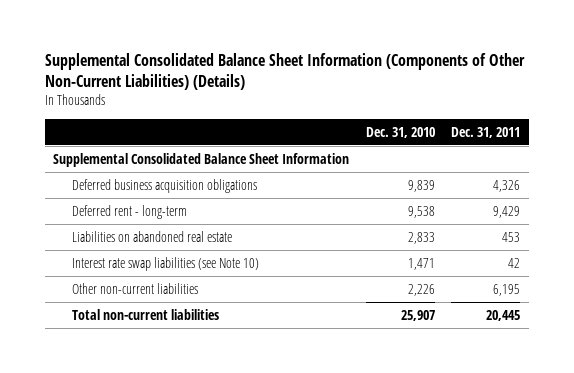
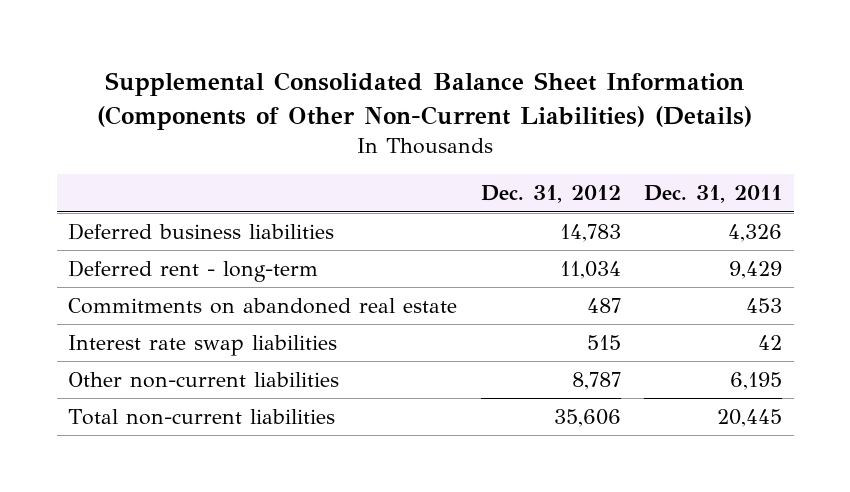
[365,126,435,138] Dec. 31, 2010 -> none
none -> [480,185,621,204] Dec. 31, 2012
[53,152,350,167] Supplemental Consolidated Balance Sheet Information -> none
[72,178,258,193] Deferred business acquisition obligations -> [68,223,335,241] Deferred business liabilities
[72,230,233,242] Liabilities on abandoned real estate -> [68,298,458,315] Commitments on abandoned real estate
[72,256,260,271] Interest rate swap liabilities (see Note 10) -> [68,335,338,357] Interest rate swap liabilities

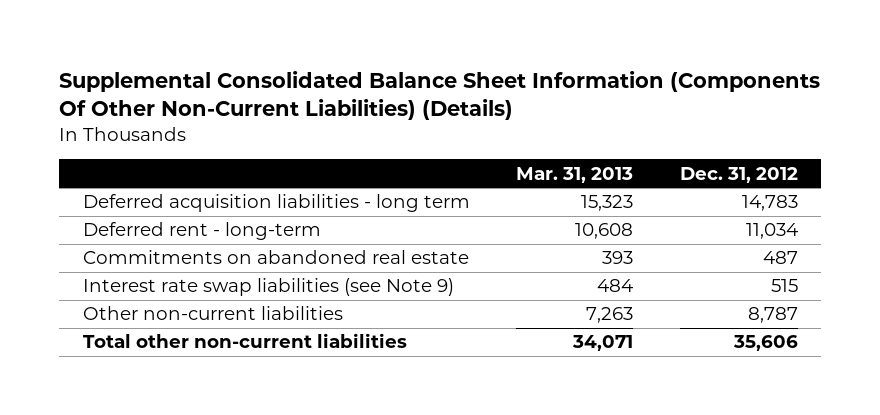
[97,72,753,130] Supplemental Consolidated Balance Sheet Information (Components of Other Non-Current Liabilities) (Details) -> [59,70,821,121] Supplemental Consolidated Balance Sheet Information (Components Of Other Non-Current Liabilities) (Details)
[643,185,782,204] Dec. 31, 2011 -> none
none -> [516,166,634,183] Mar. 31, 2013
[68,223,335,241] Deferred business liabilities -> [82,194,470,213] Deferred acquisition liabilities - long term
[68,335,338,357] Interest rate swap liabilities -> [82,278,454,297] Interest rate swap liabilities (see Note 9)
[68,409,336,426] Total non-current liabilities -> [82,333,407,349] Total other non-current liabilities

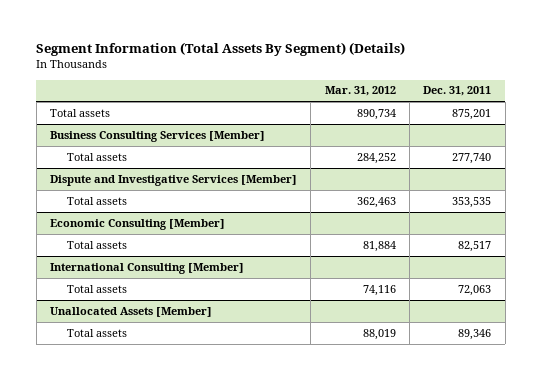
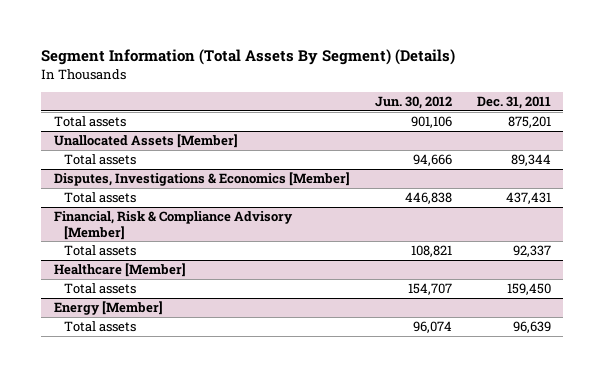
[324,86,396,97] Mar. 31, 2012 -> none
none -> [374,96,452,110] Jun. 30, 2012
[49,130,265,142] Business Consulting Services [Member] -> none
[66,152,127,161] Total assets -> none
[49,174,297,186] Dispute and Investigative Services [Member] -> none
[66,196,127,205] Total assets -> none
[49,218,225,230] Economic Consulting [Member] -> none
[66,240,127,249] Total assets -> none
[49,262,244,274] International Consulting [Member] -> none
[66,284,127,293] Total assets -> none
[458,328,492,340] 89,346 -> [510,154,551,167] 89,344
none -> [53,172,350,187] Disputes, Investigations & Economics [Member]
none -> [63,192,136,204] Total assets
none -> [53,211,293,240] Financial, Risk & Compliance Advisory [Member]
none -> [63,245,136,257] Total assets
none -> [53,263,186,278] Healthcare [Member]
none -> [63,283,136,295] Total assets
none -> [53,301,163,316] Energy [Member]
none -> [63,321,136,333] Total assets

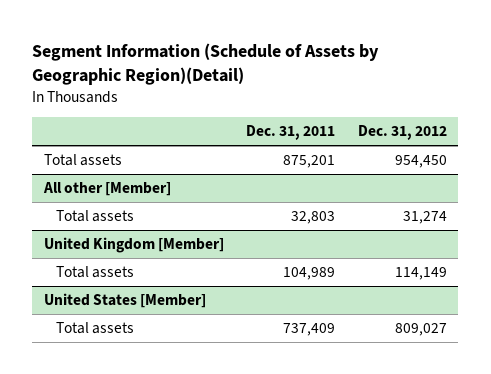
[41,49,456,66] Segment Information (Total Assets By Segment) (Details) -> [32,42,380,85] Segment Information (Schedule of Assets by Geographic Region)(Detail)
[374,96,452,110] Jun. 30, 2012 -> none
none -> [357,125,447,141] Dec. 31, 2012
[53,134,238,149] Unallocated Assets [Member] -> none
[53,172,350,187] Disputes, Investigations & Economics [Member] -> none
[53,211,293,240] Financial, Risk & Compliance Advisory [Member] -> none
[53,263,186,278] Healthcare [Member] -> none
[63,283,136,295] Total assets -> none
[53,301,163,316] Energy [Member] -> none
[63,321,136,333] Total assets -> none
none -> [42,182,171,197] All other [Member]
[510,154,551,167] 89,344 -> [291,211,336,225] 32,803
none -> [43,237,224,254] United Kingdom [Member]
[505,192,551,205] 437,431 -> [283,267,336,281] 104,989
none -> [43,293,206,309] United States [Member]
[512,245,551,258] 92,337 -> [283,323,336,337] 737,409

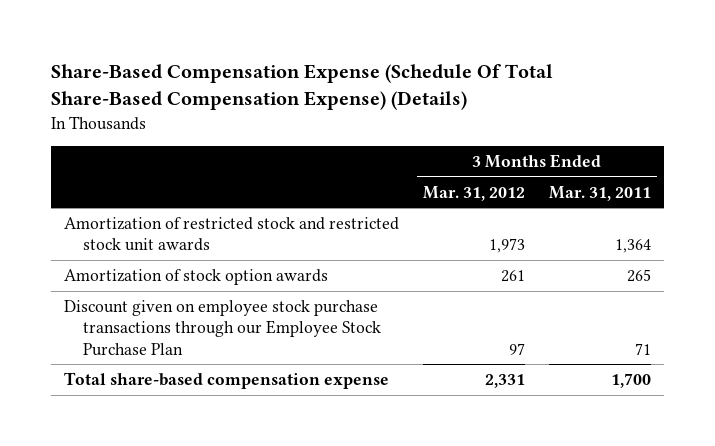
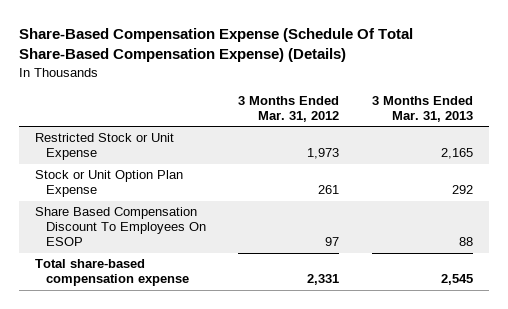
[549,185,652,201] Mar. 31, 2011 -> none
none -> [371,95,473,122] 3 Months Ended Mar. 31, 2013
[63,216,399,252] Amortization of restricted stock and restricted stock unit awards -> [35,133,175,161] Restricted Stock or Unit Expense
[63,268,328,285] Amortization of stock option awards -> [35,170,184,198] Stock or Unit Option Plan Expense
[63,299,381,356] Discount given on employee stock purchase transactions through our Employee Stock Purchase Plan -> [35,207,206,247] Share Based Compensation Discount To Employees On ESOP

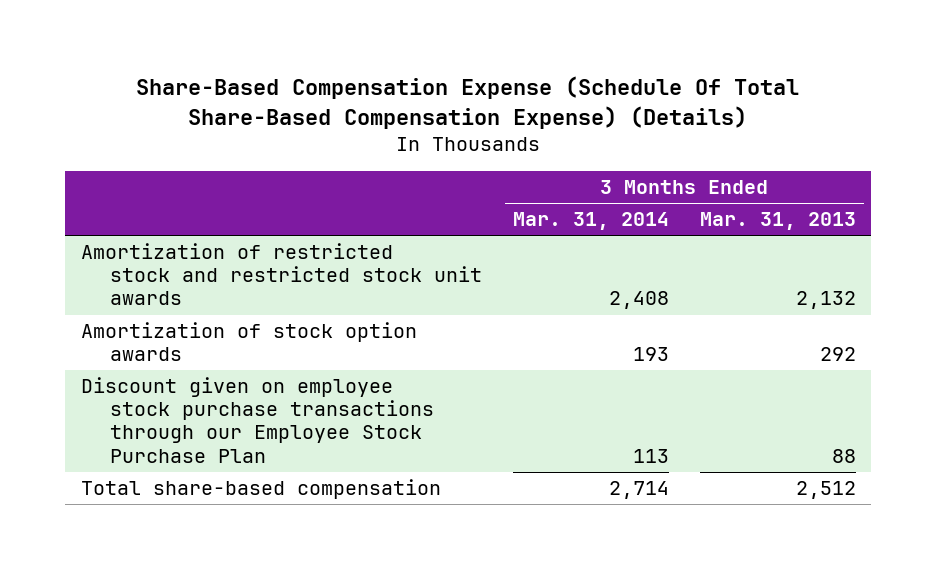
[238,95,340,122] 3 Months Ended Mar. 31, 2012 -> none
none -> [512,212,669,231] Mar. 31, 2014
[35,133,175,161] Restricted Stock or Unit Expense -> [80,243,482,306] Amortization of restricted stock and restricted stock unit awards
[440,148,473,160] 2,165 -> [795,291,856,310] 2,132
[35,170,184,198] Stock or Unit Option Plan Expense -> [80,322,417,362] Amortization of stock option awards
[35,207,206,247] Share Based Compensation Discount To Employees On ESOP -> [80,377,434,463] Discount given on employee stock purchase transactions through our Employee Stock Purchase Plan
[35,259,189,287] Total share-based compensation expense -> [80,479,441,500] Total share-based compensation
[440,274,473,286] 2,545 -> [795,481,856,500] 2,512

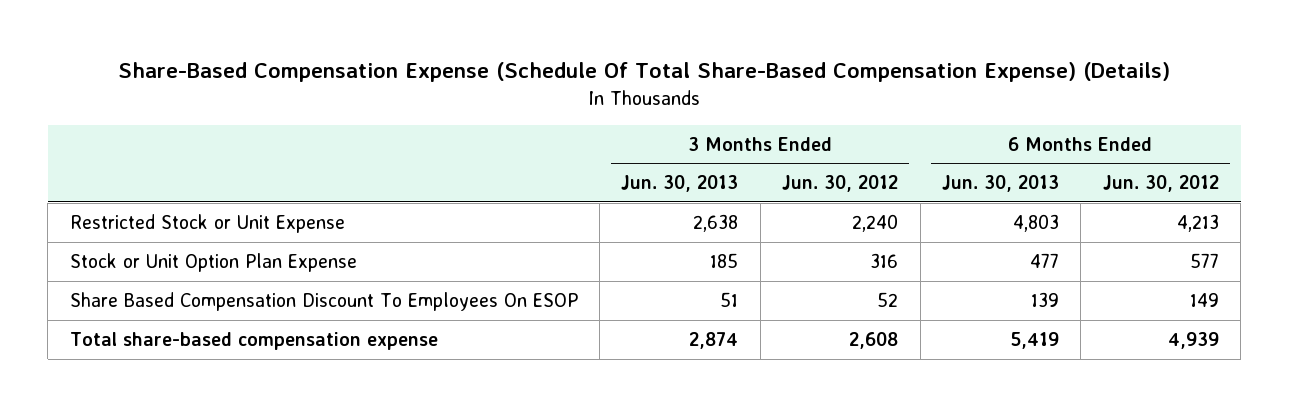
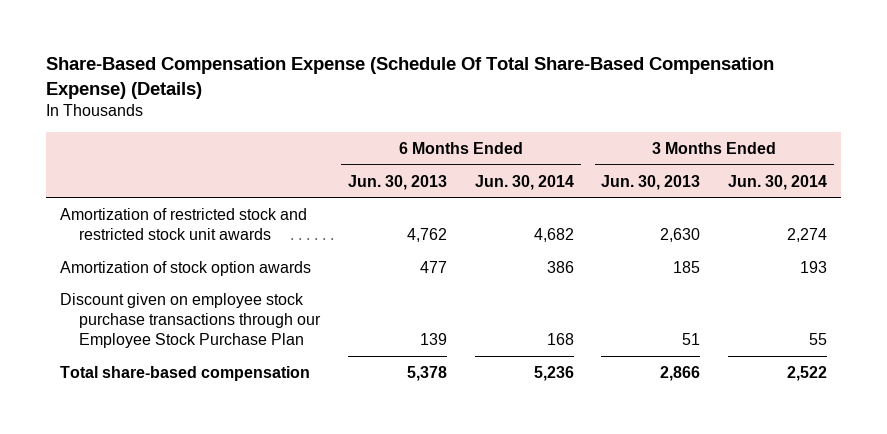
[782,175,899,193] Jun. 30, 2012 -> none
[1102,175,1219,193] Jun. 30, 2012 -> none
none -> [474,174,574,190] Jun. 30, 2014
none -> [728,174,828,190] Jun. 30, 2014
[69,214,345,234] Restricted Stock or Unit Expense -> [59,207,307,241] Amortization of restricted stock and restricted stock unit awards
[693,214,739,233] 2,638 -> [660,228,701,243] 2,630
[1013,214,1060,233] 4,803 -> [406,228,447,243] 4,762
[69,253,357,273] Stock or Unit Option Plan Expense -> [59,260,311,276] Amortization of stock option awards
[69,292,578,312] Share Based Compensation Discount To Employees On ESOP -> [59,292,322,349] Discount given on employee stock purchase transactions through our Employee Stock Purchase Plan
[69,332,438,351] Total share-based compensation expense -> [59,365,310,381] Total share-based compensation
[689,332,739,350] 2,874 -> [660,365,701,381] 2,866
[1010,332,1060,350] 5,419 -> [406,365,447,381] 5,378

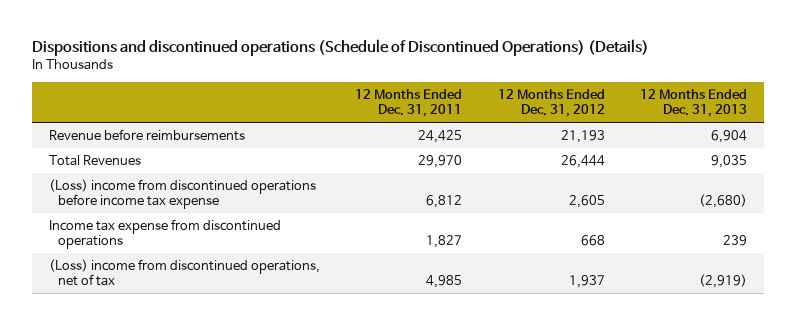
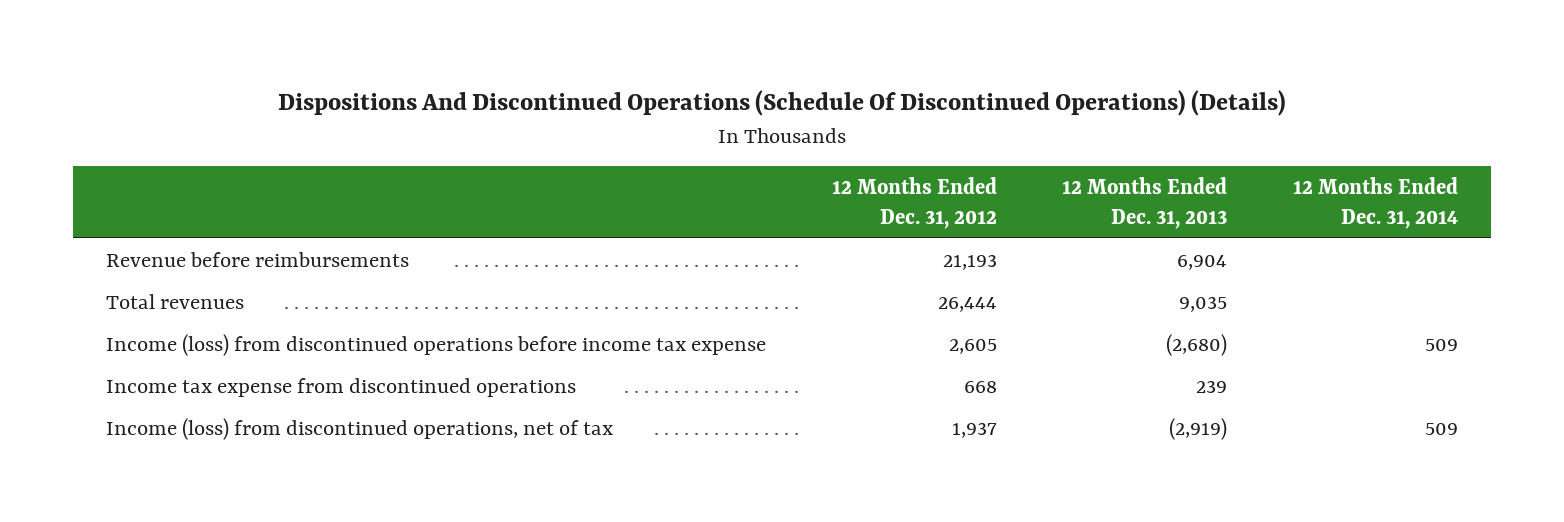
[31,38,649,56] Dispositions and discontinued operations (Schedule of Discontinued Operations) (Details) -> [277,90,1286,117] Dispositions And Discontinued Operations (Schedule Of Discontinued Operations) (Details)
[355,89,463,118] 12 Months Ended Dec. 31, 2011 -> none
none -> [1292,177,1458,229] 12 Months Ended Dec. 31, 2014
[49,155,142,167] Total Revenues -> [105,293,244,309] Total revenues
[49,179,317,210] (Loss) income from discontinued operations before income tax expense -> [105,333,766,356] Income (loss) from discontinued operations before income tax expense
[49,259,321,287] (Loss) income from discontinued operations, net of tax -> [105,417,613,440] Income (loss) from discontinued operations, net of tax

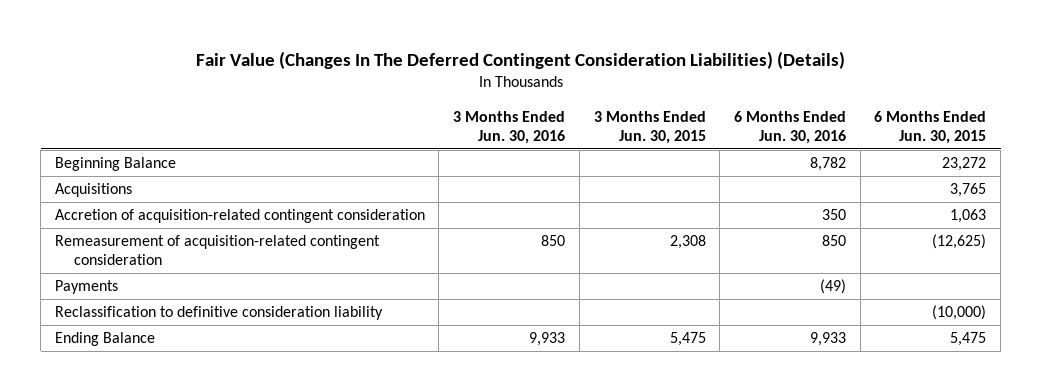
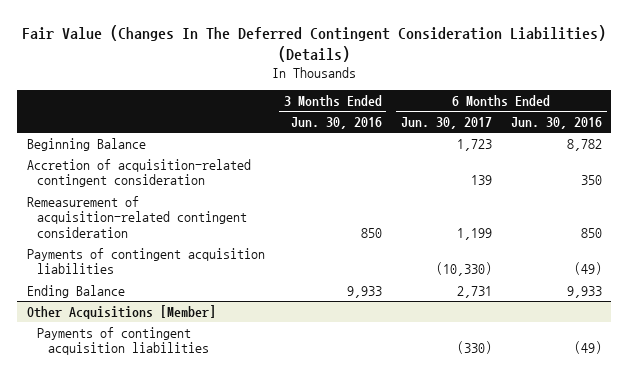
[593,110,706,144] 3 Months Ended Jun. 30, 2015 -> none
[874,110,987,144] 6 Months Ended Jun. 30, 2015 -> none
none -> [400,117,492,130] Jun. 30, 2017
[54,183,132,198] Acquisitions -> none
[54,306,383,321] Reclassification to definitive consideration liability -> none
[54,280,118,295] Payments -> [26,247,265,275] Payments of contingent acquisition liabilities
none -> [26,304,216,319] Other Acquisitions [Member]
none -> [37,326,210,356] Payments of contingent acquisition liabilities

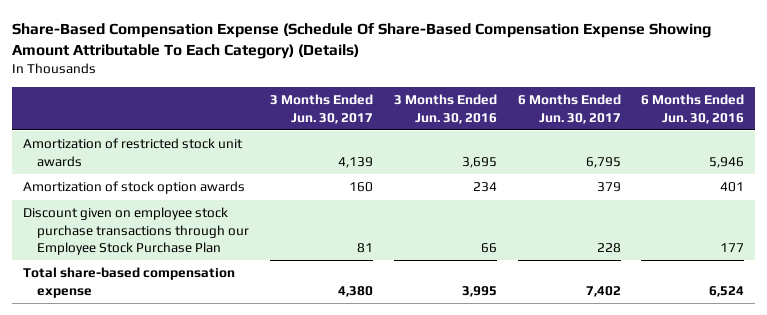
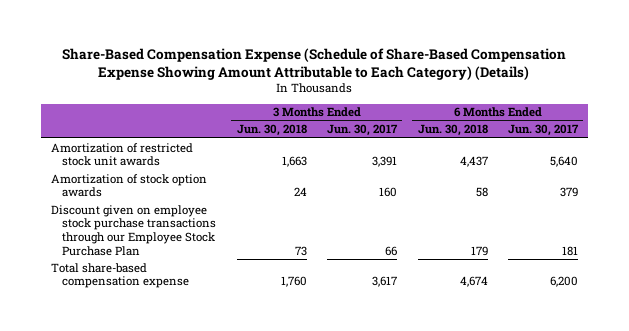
[12,22,712,59] Share-Based Compensation Expense (Schedule Of Share-Based Compensation Expense Showing Amount Attributable To Each Category) (Details) -> [62,47,567,80] Share-Based Compensation Expense (Schedule of Share-Based Compensation Expense Showing Amount Attributable to Each Category) (Details)
[393,94,497,124] 3 Months Ended Jun. 30, 2016 -> none
[641,94,745,124] 6 Months Ended Jun. 30, 2016 -> none
none -> [236,124,307,137] Jun. 30, 2018
none -> [417,124,488,137] Jun. 30, 2018
[338,156,374,168] 4,139 -> [372,156,398,168] 3,391
[585,156,621,168] 6,795 -> [550,156,579,168] 5,640
[357,242,374,253] 81 -> [385,245,398,256] 66
[596,242,621,253] 228 -> [562,245,579,256] 181
[338,285,374,297] 4,380 -> [372,276,398,288] 3,617
[585,285,621,297] 7,402 -> [550,276,579,288] 6,200

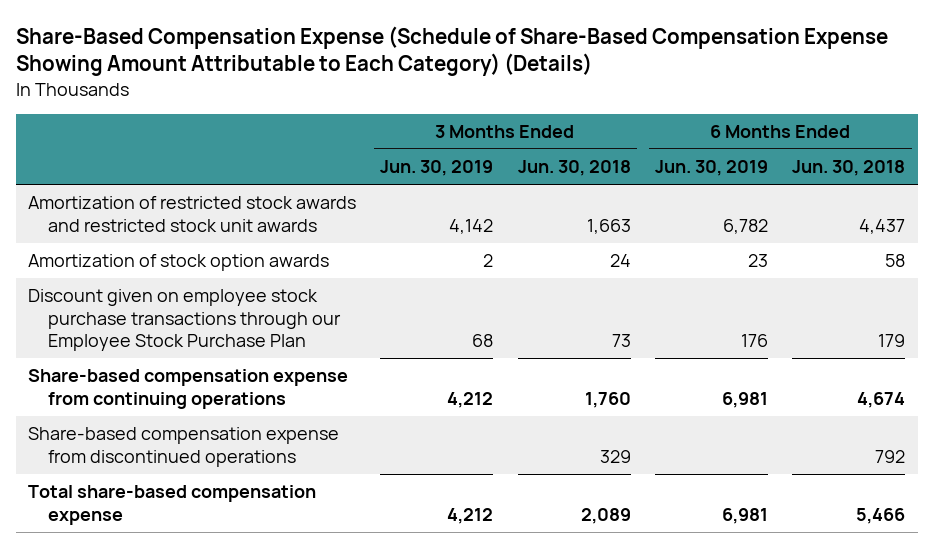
[327,124,399,137] Jun. 30, 2017 -> none
[508,124,580,137] Jun. 30, 2017 -> none
none -> [380,160,494,177] Jun. 30, 2019
none -> [655,160,769,177] Jun. 30, 2019
[50,142,193,167] Amortization of restricted stock unit awards -> [27,196,356,232] Amortization of restricted stock awards and restricted stock unit awards
none -> [27,369,348,409] Share-based compensation expense from continuing operations
none -> [27,427,339,467] Share-based compensation expense from discontinued operations
[280,276,307,288] 1,760 -> [580,507,631,524] 2,089
[459,276,488,288] 4,674 -> [856,507,906,524] 5,466

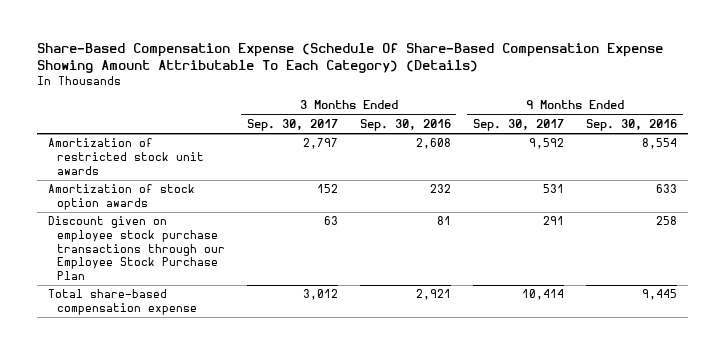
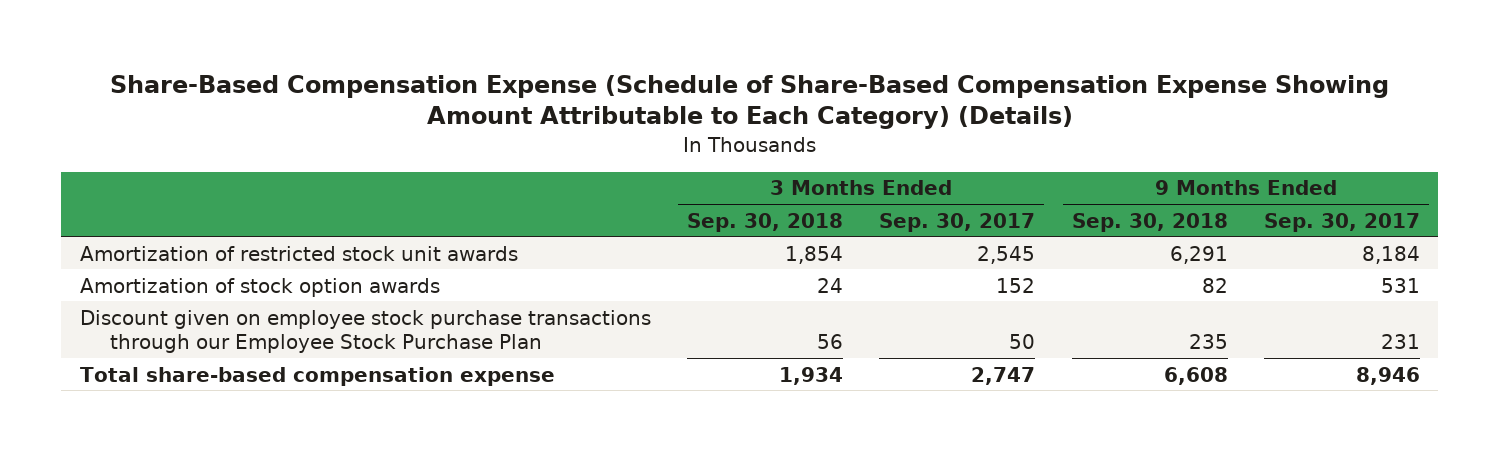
[36,43,663,74] Share-Based Compensation Expense (Schedule Of Share-Based Compensation Expense Showing Amount Attributable To Each Category) (Details) -> [109,74,1389,130] Share-Based Compensation Expense (Schedule of Share-Based Compensation Expense Showing Amount Attributable to Each Category) (Details)
[359,118,451,131] Sep. 30, 2016 -> none
[586,118,678,131] Sep. 30, 2016 -> none
none -> [687,212,844,232] Sep. 30, 2018
none -> [1071,212,1228,232] Sep. 30, 2018
[302,138,338,150] 2,797 -> [977,245,1036,264] 2,545
[528,138,564,150] 9,592 -> [1362,245,1421,264] 8,184
[323,216,338,226] 63 -> [1009,333,1036,349] 50
[542,216,564,226] 291 -> [1381,333,1421,349] 231
[302,289,338,301] 3,012 -> [971,366,1036,385] 2,747
[521,289,564,301] 10,414 -> [1356,366,1421,385] 8,946

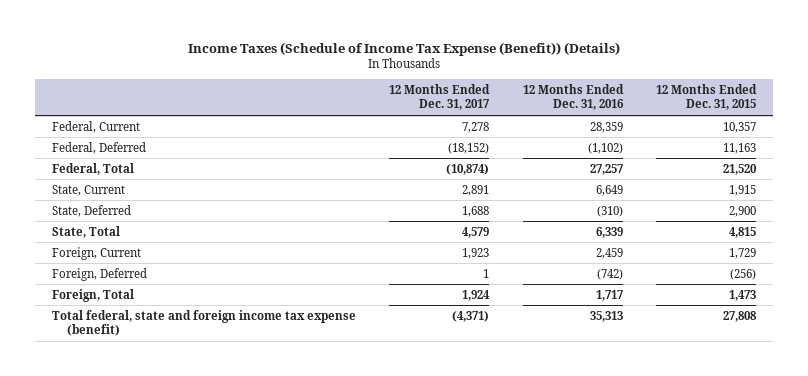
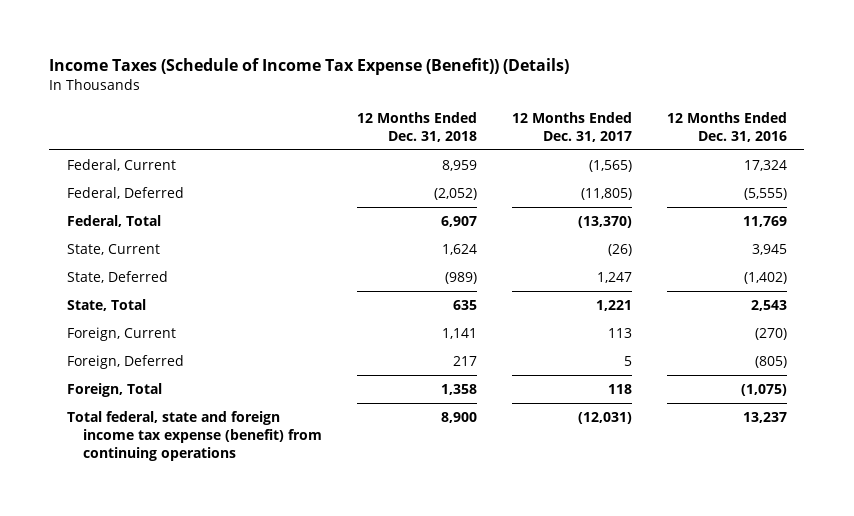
[655,84,757,111] 12 Months Ended Dec. 31, 2015 -> none
none -> [357,111,478,143] 12 Months Ended Dec. 31, 2018
[462,121,490,133] 7,278 -> [588,159,632,172] (1,565)
[589,121,623,133] 28,359 -> [743,159,787,171] 17,324
[448,142,490,154] (18,152) -> [580,187,632,200] (11,805)
[587,142,623,154] (1,102) -> [743,187,787,200] (5,555)
[446,163,490,175] (10,874) -> [577,215,632,228] (13,370)
[589,163,624,175] 27,257 -> [742,215,787,227] 11,769
[462,184,490,196] 2,891 -> [607,243,632,256] (26)
[595,184,623,196] 6,649 -> [751,243,787,255] 3,945
[462,205,490,217] 1,688 -> [596,271,632,283] 1,247
[596,205,623,217] (310) -> [743,271,787,284] (1,402)
[462,226,490,238] 4,579 -> [595,299,632,311] 1,221
[595,226,623,238] 6,339 -> [750,299,787,311] 2,543
[462,247,490,259] 1,923 -> [607,327,632,338] 113
[595,247,623,259] 2,459 -> [754,327,787,340] (270)
[483,268,490,278] 1 -> [623,355,632,366] 5
[596,268,623,280] (742) -> [754,355,787,368] (805)
[462,289,491,301] 1,924 -> [607,383,632,394] 118
[595,289,624,301] 1,717 -> [740,383,787,396] (1,075)
[51,309,356,337] Total federal, state and foreign income tax expense (benefit) -> [66,410,323,462] Total federal, state and foreign income tax expense (benefit) from continuing operations
[452,310,490,322] (4,371) -> [577,411,632,424] (12,031)
[589,310,623,322] 35,313 -> [742,411,787,423] 13,237

